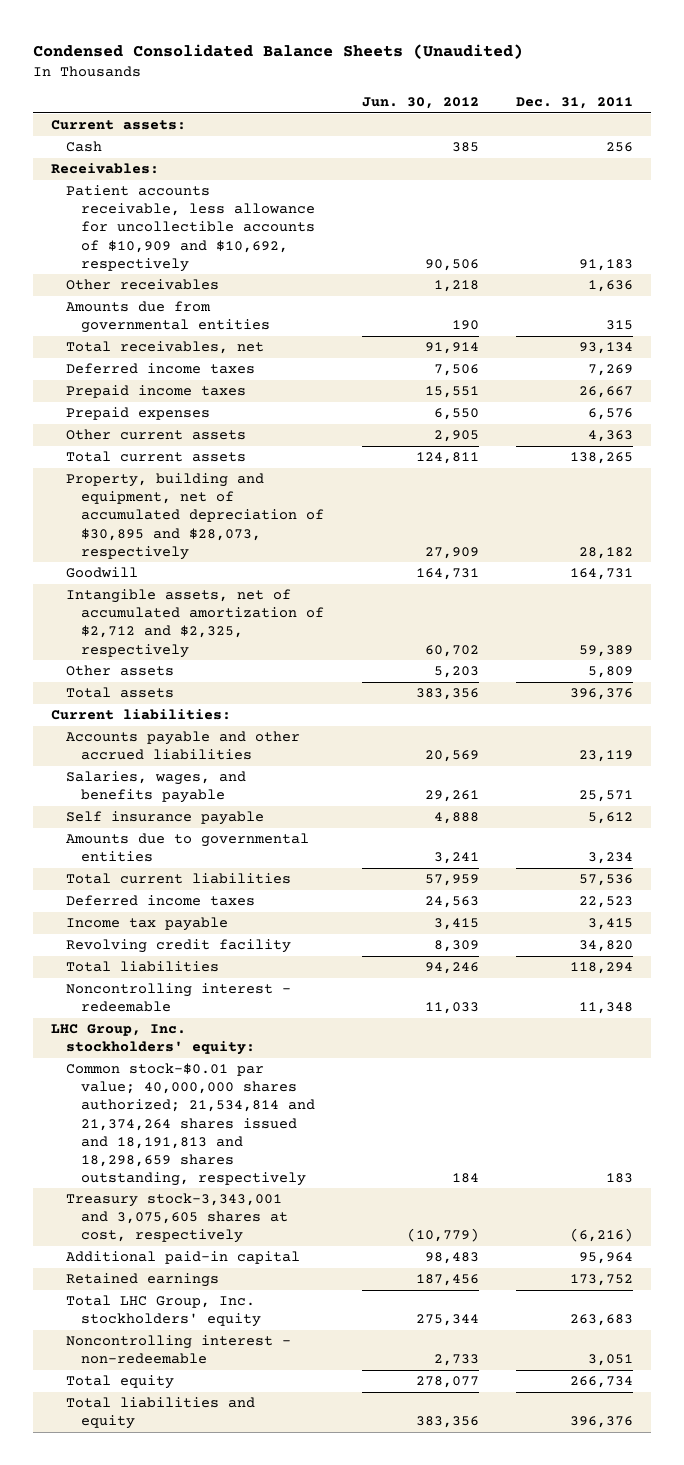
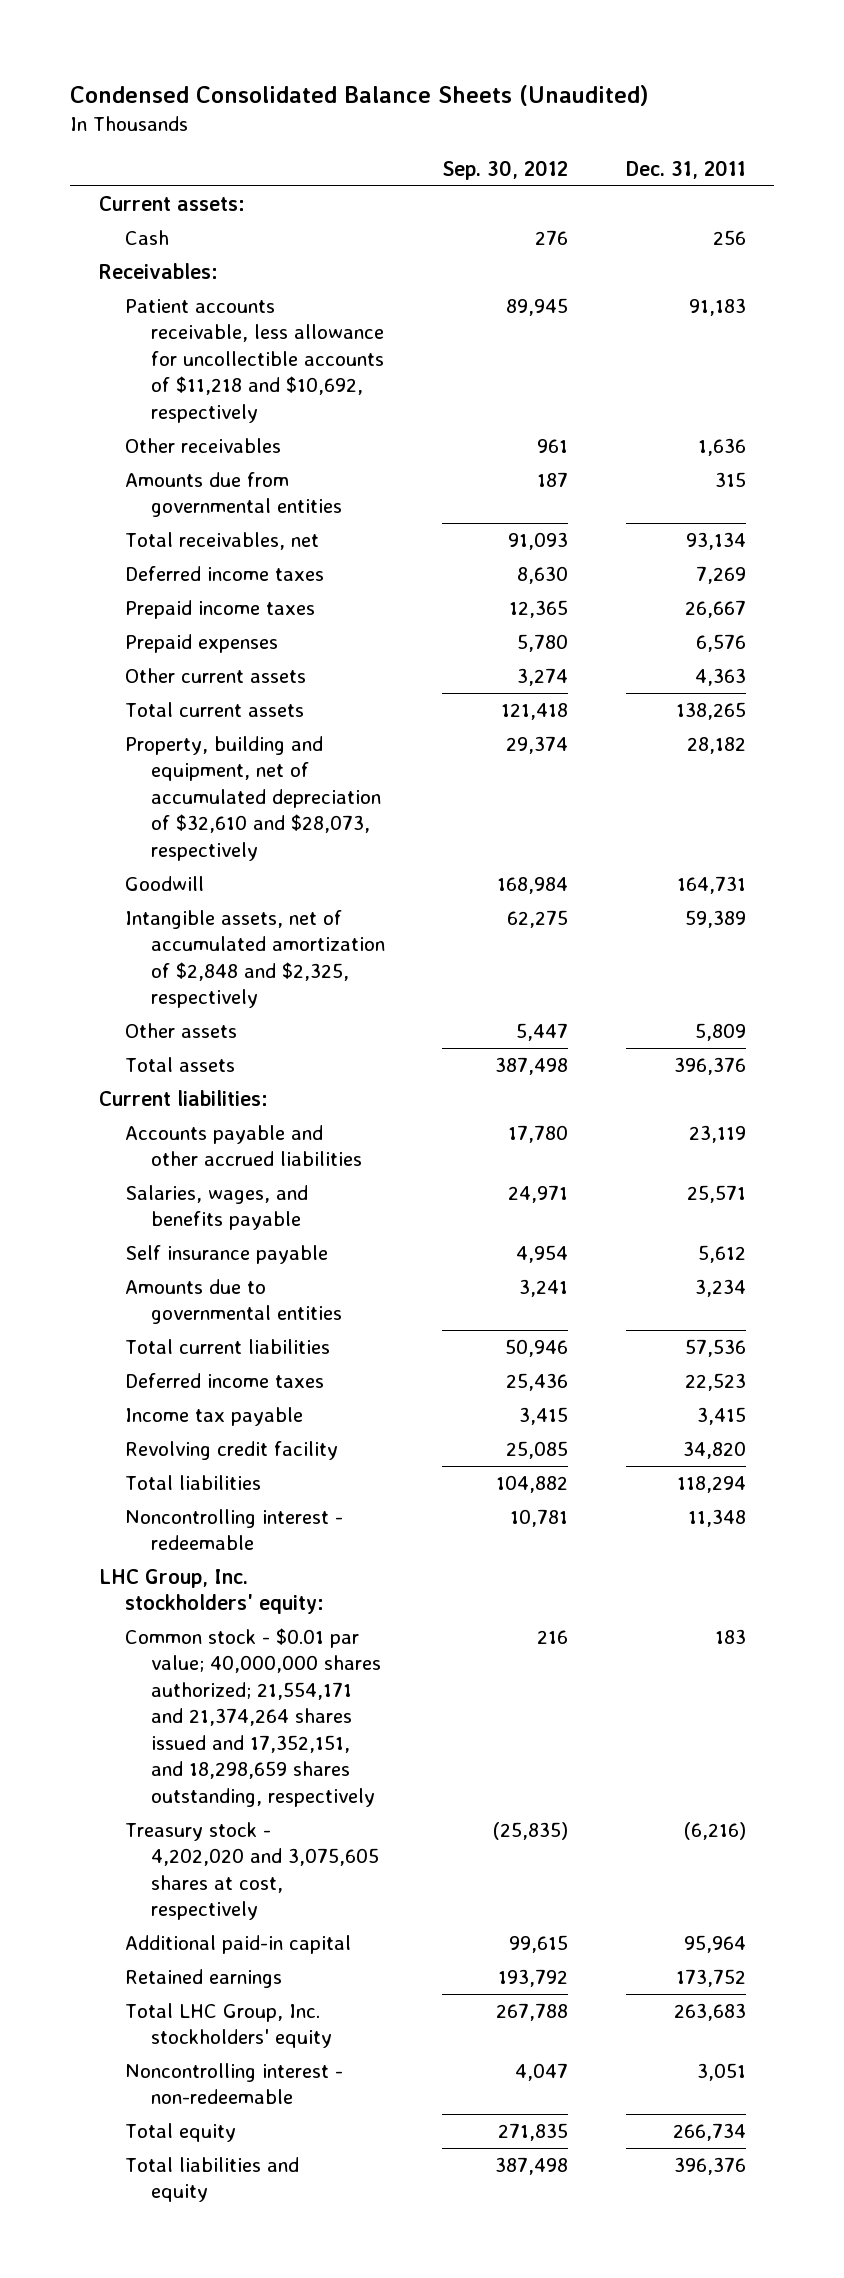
[361,97,479,110] Jun. 30, 2012 -> none
none -> [442,160,569,181] Sep. 30, 2012
[66,185,316,272] Patient accounts receivable, less allowance for uncollectible accounts of $10,909 and $10,692, respectively -> [124,298,385,423] Patient accounts receivable, less allowance for uncollectible accounts of $11,218 and $10,692, respectively
[66,473,325,560] Property, building and equipment, net of accumulated depreciation of $30,895 and $28,073, respectively -> [124,735,382,861] Property, building and equipment, net of accumulated depreciation of $32,610 and $28,073, respectively
[66,589,325,658] Intangible assets, net of accumulated amortization of $2,712 and $2,325, respectively -> [124,909,386,1009] Intangible assets, net of accumulated amortization of $2,848 and $2,325, respectively
[66,1063,316,1186] Common stock-$0.01 par value; 40,000,000 shares authorized; 21,534,814 and 21,374,264 shares issued and 18,191,813 and 18,298,659 shares outstanding, respectively -> [124,1627,382,1808] Common stock - $0.01 par value; 40,000,000 shares authorized; 21,554,171 and 21,374,264 shares issued and 17,352,151, and 18,298,659 shares outstanding, respectively
[66,1193,289,1244] Treasury stock-3,343,001 and 3,075,605 shares at cost, respectively -> [124,1821,380,1921] Treasury stock - 4,202,020 and 3,075,605 shares at cost, respectively

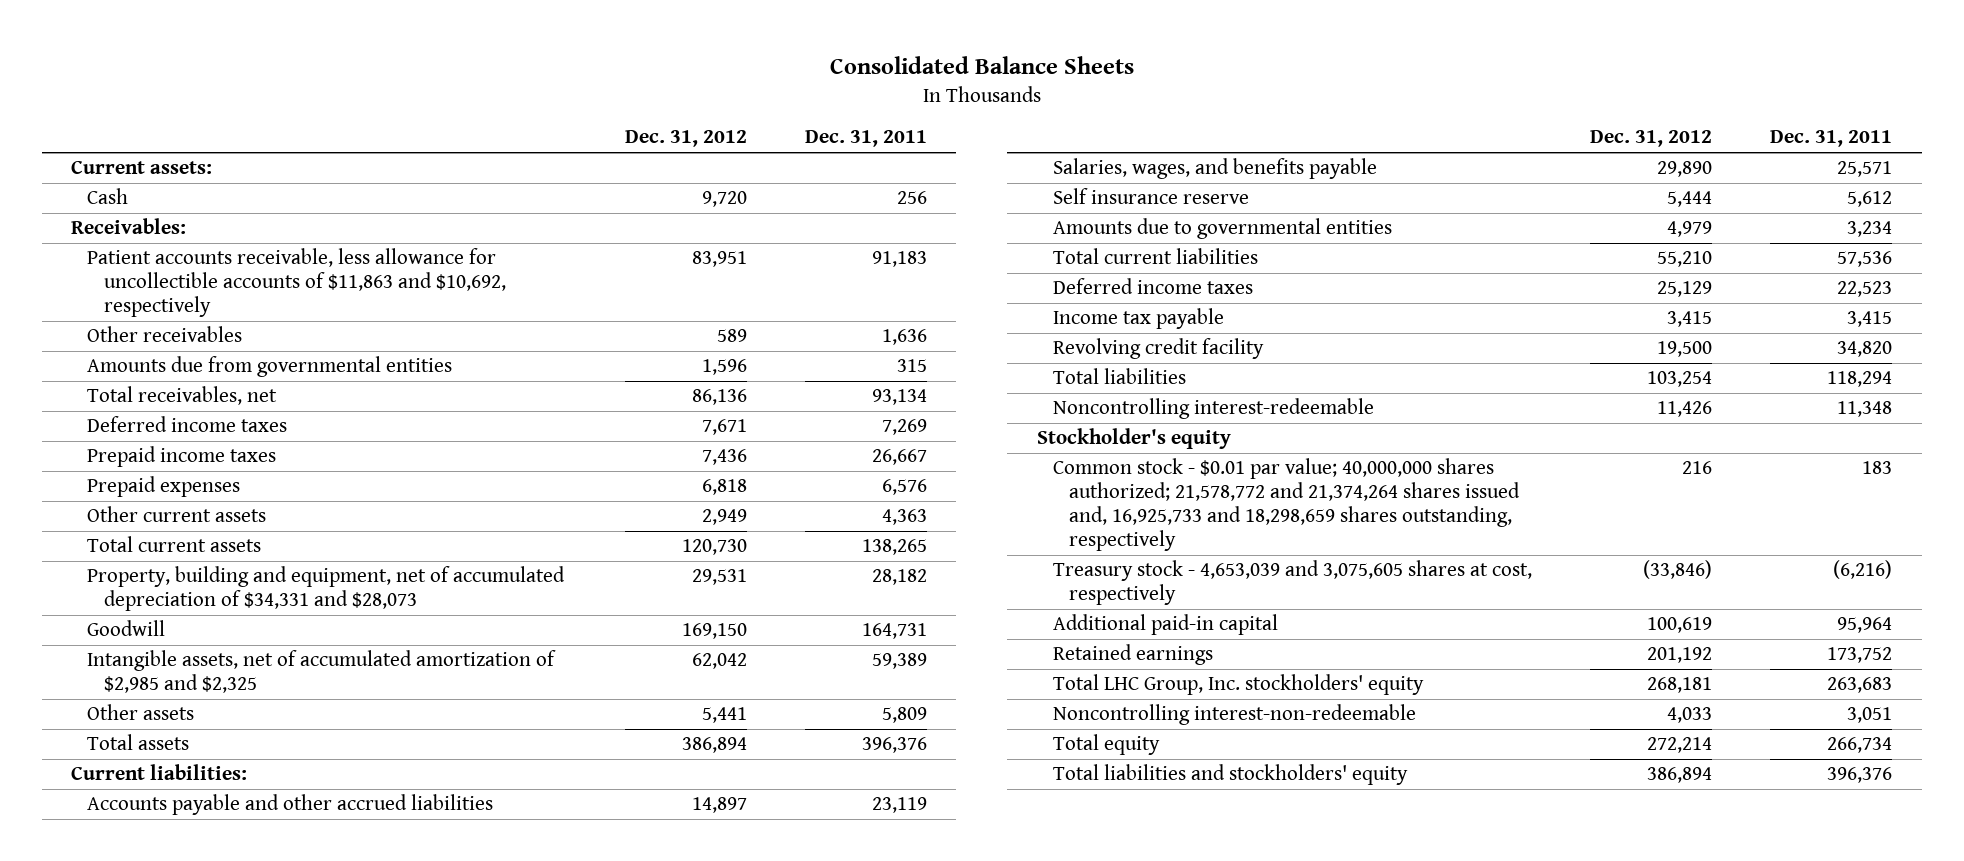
[69,84,649,106] Condensed Consolidated Balance Sheets (Unaudited) -> [829,55,1134,74] Consolidated Balance Sheets
[442,160,569,181] Sep. 30, 2012 -> none
none -> [624,130,747,148] Dec. 31, 2012
[124,298,385,423] Patient accounts receivable, less allowance for uncollectible accounts of $11,218 and $10,692, respectively -> [87,248,506,318] Patient accounts receivable, less allowance for uncollectible accounts of $11,863 and $10,692, respectively
[124,735,382,861] Property, building and equipment, net of accumulated depreciation of $32,610 and $28,073, respectively -> [87,566,566,612] Property, building and equipment, net of accumulated depreciation of $34,331 and $28,073
[124,909,386,1009] Intangible assets, net of accumulated amortization of $2,848 and $2,325, respectively -> [87,650,557,694] Intangible assets, net of accumulated amortization of $2,985 and $2,325
[124,1244,328,1264] Self insurance payable -> [1052,188,1249,205] Self insurance reserve
[124,1508,343,1551] Noncontrolling interest - redeemable -> [1052,398,1374,420] Noncontrolling interest-redeemable
[98,1568,324,1615] LHC Group, Inc. stockholders' equity: -> [1036,428,1231,450] Stockholder's equity
[124,1627,382,1808] Common stock - $0.01 par value; 40,000,000 shares authorized; 21,554,171 and 21,374,264 shares issued and 17,352,151, and 18,298,659 shares outstanding, respectively -> [1052,458,1520,552] Common stock - $0.01 par value; 40,000,000 shares authorized; 21,578,772 and 21,374,264 shares issued and, 16,925,733 and 18,298,659 shares outstanding, respectively
[124,1821,380,1921] Treasury stock - 4,202,020 and 3,075,605 shares at cost, respectively -> [1052,560,1532,606] Treasury stock - 4,653,039 and 3,075,605 shares at cost, respectively
[124,2062,343,2105] Noncontrolling interest - non-redeemable -> [1052,704,1416,726] Noncontrolling interest-non-redeemable
[124,2156,299,2203] Total liabilities and equity -> [1052,764,1408,786] Total liabilities and stockholders' equity

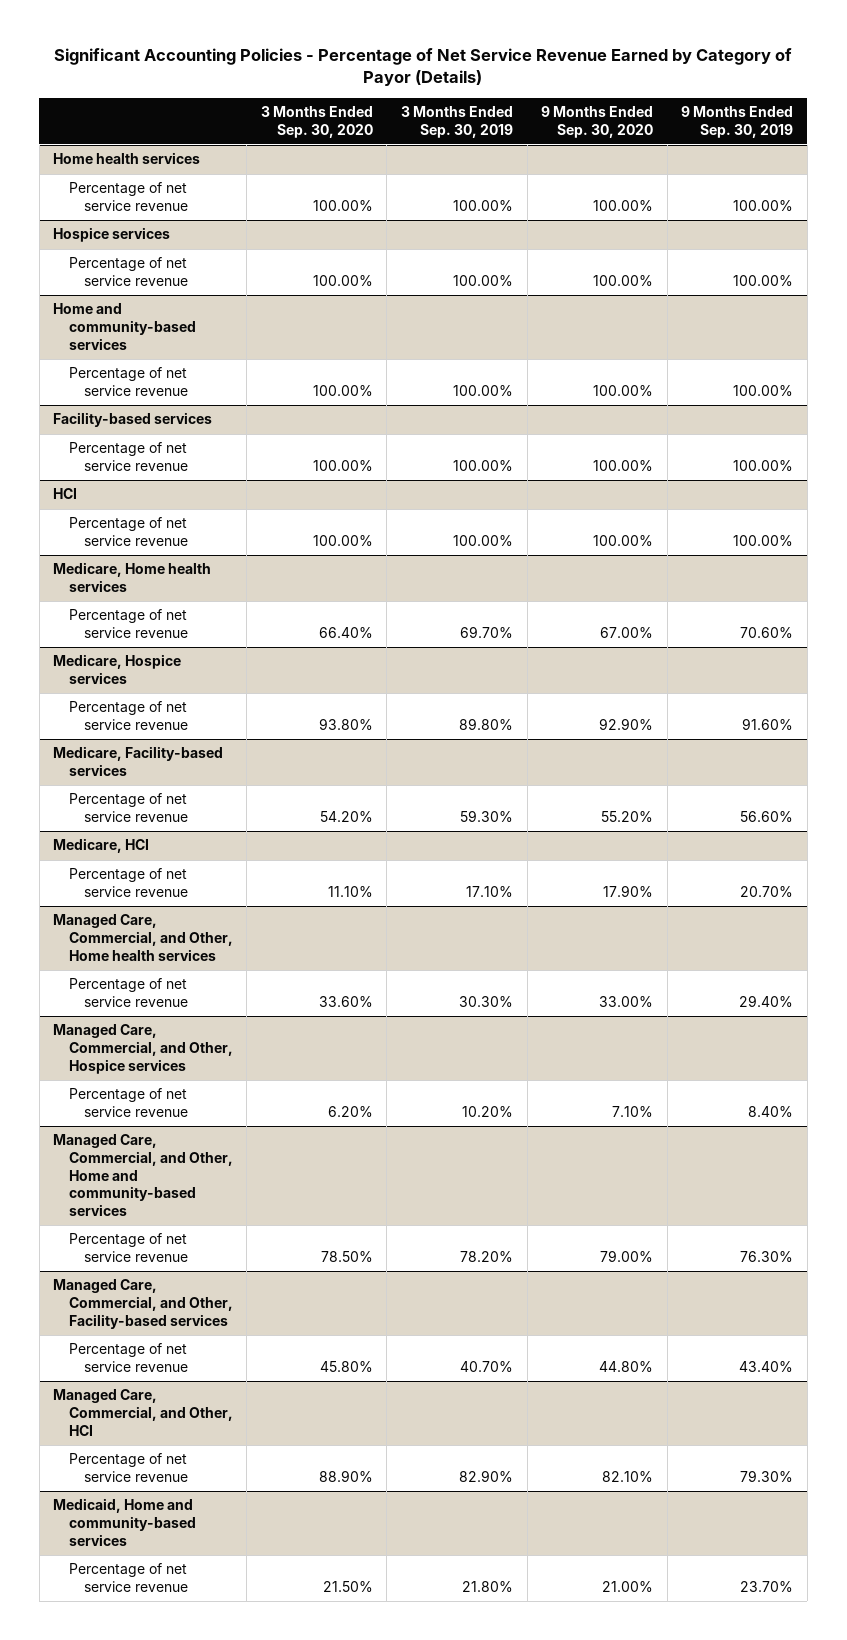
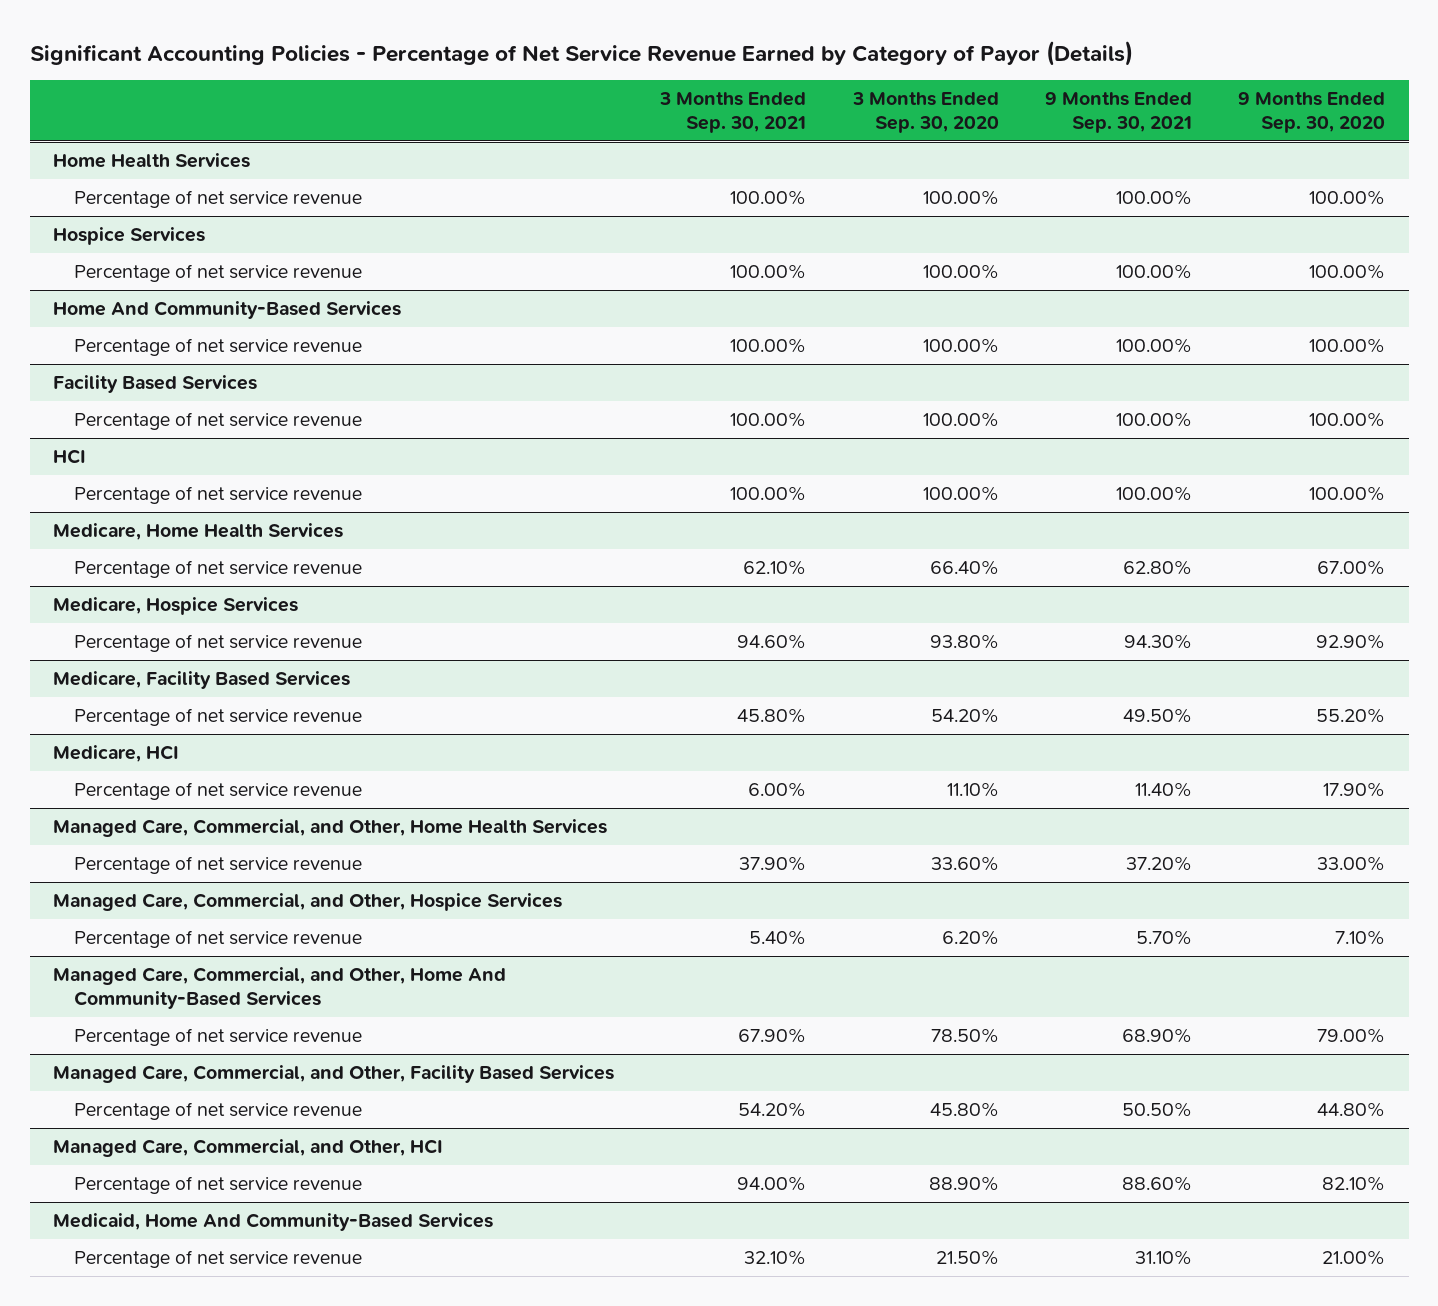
[401,106,514,138] 3 Months Ended Sep. 30, 2019 -> none
[681,106,794,138] 9 Months Ended Sep. 30, 2019 -> none
none -> [659,92,807,134] 3 Months Ended Sep. 30, 2021
none -> [1045,92,1193,134] 9 Months Ended Sep. 30, 2021
[53,152,201,165] Home health services -> [53,153,251,169] Home Health Services
[53,227,171,243] Hospice services -> [53,227,206,246] Hospice Services
[53,303,196,350] Home and community-based services -> [53,301,402,320] Home And Community-Based Services
[53,412,213,428] Facility-based services -> [53,375,258,394] Facility Based Services
[53,562,212,593] Medicare, Home health services -> [53,523,344,541] Medicare, Home Health Services
[53,654,182,685] Medicare, Hospice services -> [53,597,299,616] Medicare, Hospice Services
[53,746,224,777] Medicare, Facility-based services -> [53,671,351,690] Medicare, Facility Based Services
[53,914,233,961] Managed Care, Commercial, and Other, Home health services -> [53,819,608,838] Managed Care, Commercial, and Other, Home Health Services
[53,1024,233,1074] Managed Care, Commercial, and Other, Hospice services -> [53,893,563,912] Managed Care, Commercial, and Other, Hospice Services
[53,1134,233,1216] Managed Care, Commercial, and Other, Home and community-based services -> [53,967,507,1009] Managed Care, Commercial, and Other, Home And Community-Based Services
[53,1279,233,1329] Managed Care, Commercial, and Other, Facility-based services -> [53,1065,615,1084] Managed Care, Commercial, and Other, Facility Based Services
[53,1498,196,1546] Medicaid, Home and community-based services -> [53,1213,494,1232] Medicaid, Home And Community-Based Services

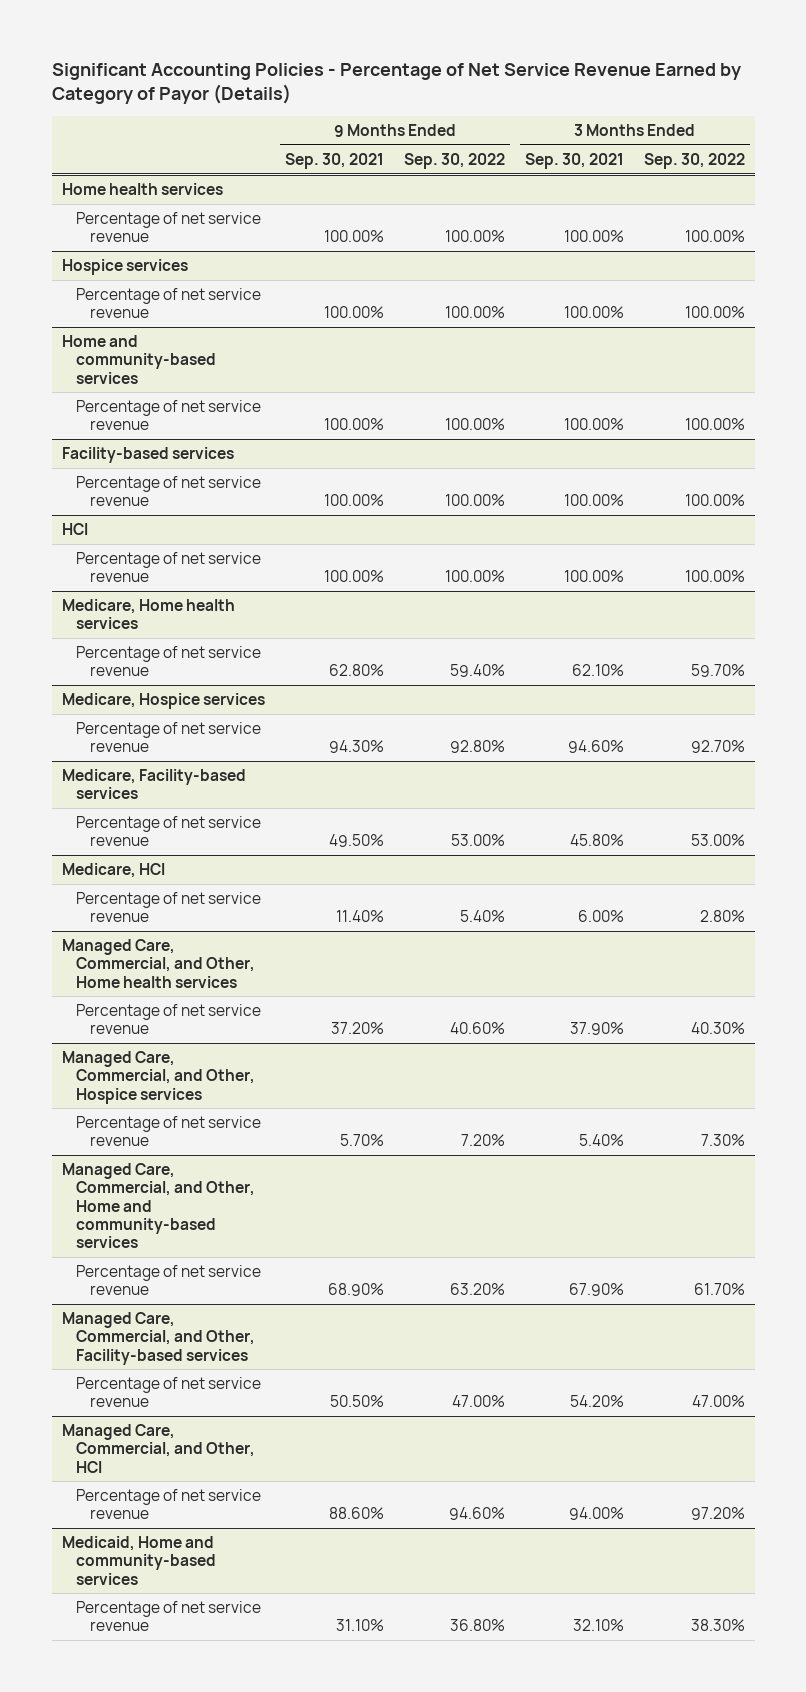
[851,92,999,134] 3 Months Ended Sep. 30, 2020 -> none
[1238,92,1386,134] 9 Months Ended Sep. 30, 2020 -> none
none -> [403,152,505,169] Sep. 30, 2022
none -> [643,152,745,169] Sep. 30, 2022
[53,153,251,169] Home Health Services -> [61,183,223,196] Home health services
[53,227,206,246] Hospice Services -> [61,259,188,276] Hospice services
[53,301,402,320] Home And Community-Based Services -> [61,335,216,384] Home and community-based services
[53,375,258,394] Facility Based Services -> [61,447,234,464] Facility-based services
[53,523,344,541] Medicare, Home Health Services -> [61,599,235,630] Medicare, Home health services
[53,597,299,616] Medicare, Hospice Services -> [61,693,265,710] Medicare, Hospice services
[53,671,351,690] Medicare, Facility Based Services -> [61,769,246,800] Medicare, Facility-based services
[53,819,608,838] Managed Care, Commercial, and Other, Home Health Services -> [61,939,255,988] Managed Care, Commercial, and Other, Home health services
[53,893,563,912] Managed Care, Commercial, and Other, Hospice Services -> [61,1051,255,1104] Managed Care, Commercial, and Other, Hospice services
[53,967,507,1009] Managed Care, Commercial, and Other, Home And Community-Based Services -> [61,1163,255,1249] Managed Care, Commercial, and Other, Home and community-based services
[53,1065,615,1084] Managed Care, Commercial, and Other, Facility Based Services -> [61,1312,255,1365] Managed Care, Commercial, and Other, Facility-based services
[53,1213,494,1232] Medicaid, Home And Community-Based Services -> [61,1536,216,1585] Medicaid, Home and community-based services

